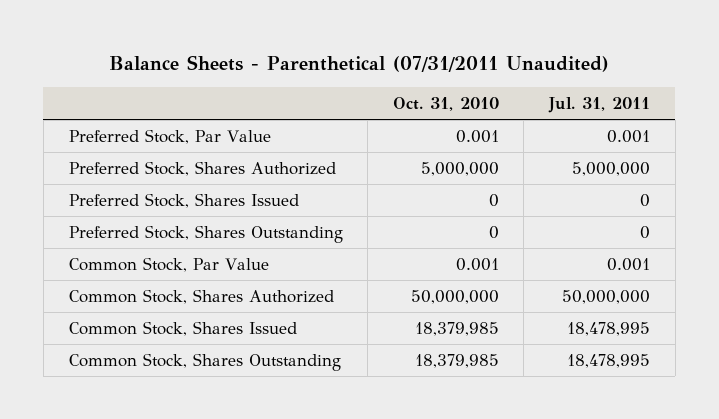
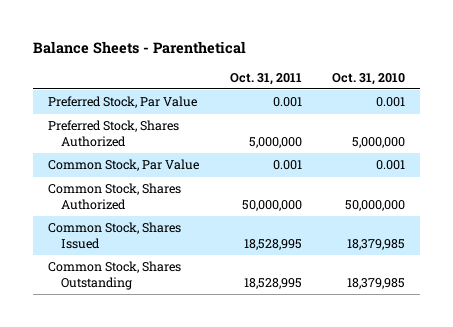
[109,54,610,72] Balance Sheets - Parenthetical (07/31/2011 Unaudited) -> [33,40,247,54] Balance Sheets - Parenthetical
[548,97,651,114] Jul. 31, 2011 -> none
none -> [229,72,302,85] Oct. 31, 2011
[68,193,299,209] Preferred Stock, Shares Issued -> none
[68,225,343,244] Preferred Stock, Shares Outstanding -> none

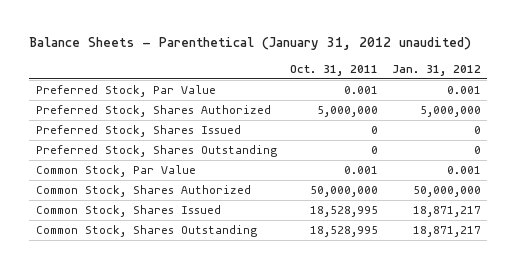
[33,40,247,54] Balance Sheets - Parenthetical -> [29,37,472,51] Balance Sheets - Parenthetical (January 31, 2012 unaudited)
[331,72,405,85] Oct. 31, 2010 -> none
none -> [391,65,481,77] Jan. 31, 2012
none -> [35,124,241,137] Preferred Stock, Shares Issued
none -> [35,144,277,157] Preferred Stock, Shares Outstanding

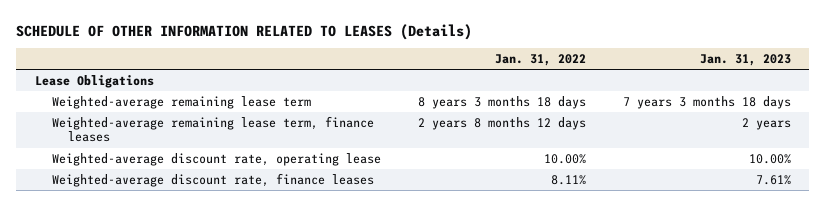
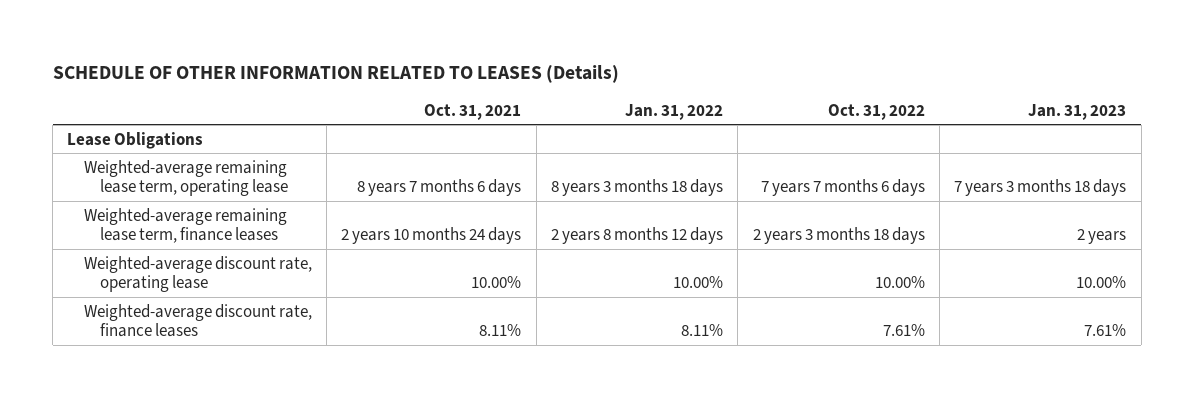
none -> [424,103,522,120] Oct. 31, 2021
none -> [827,103,925,120] Oct. 31, 2022
[51,95,311,109] Weighted-average remaining lease term -> [83,159,288,197] Weighted-average remaining lease term, operating lease

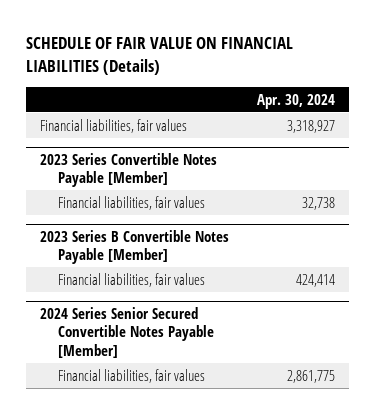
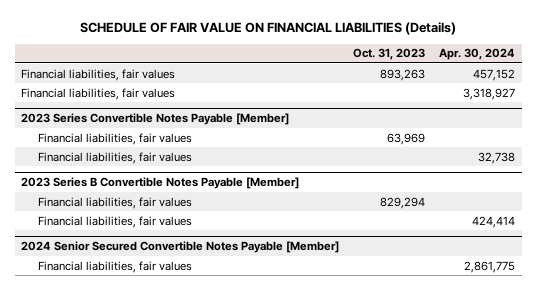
none -> [353,48,426,61] Oct. 31, 2023
none -> [21,68,176,81] Financial liabilities, fair values
none -> [38,132,193,145] Financial liabilities, fair values
none -> [38,196,193,209] Financial liabilities, fair values
[40,306,214,358] 2024 Series Senior Secured Convertible Notes Payable [Member] -> [21,241,340,254] 2024 Senior Secured Convertible Notes Payable [Member]

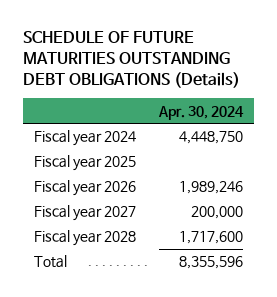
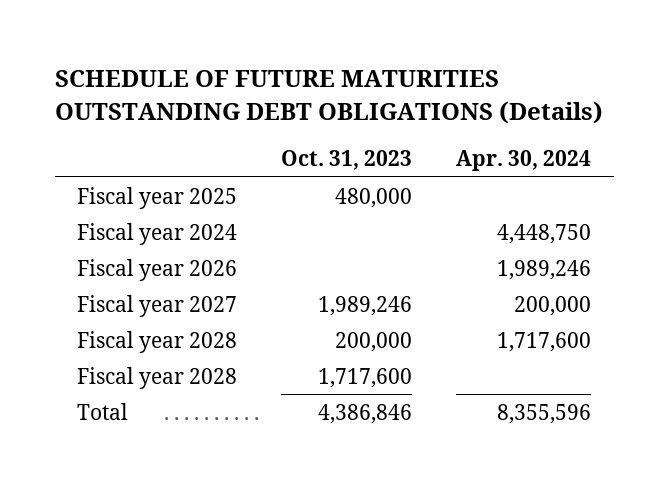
none -> [281,149,413,170] Oct. 31, 2023
[34,130,137,147] Fiscal year 2024 -> [77,222,238,245] Fiscal year 2024
none -> [77,366,238,389] Fiscal year 2028

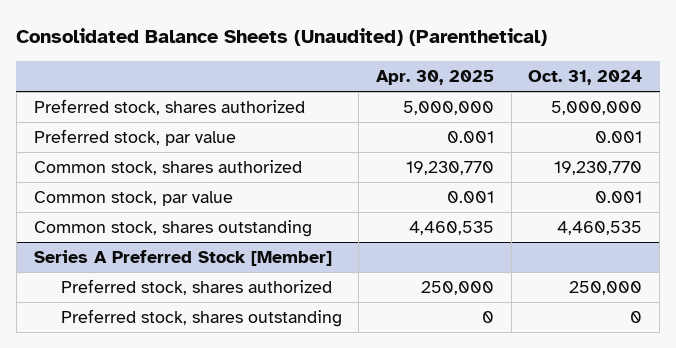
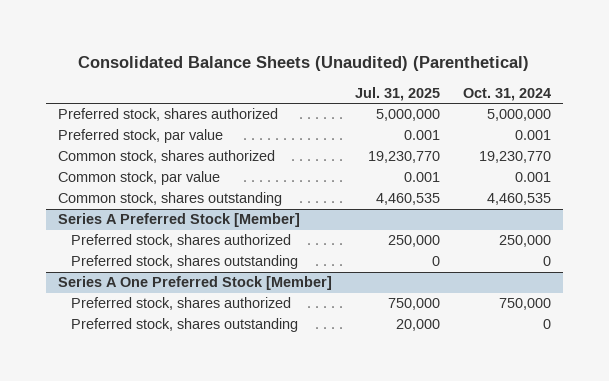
[376,69,495,85] Apr. 30, 2025 -> none
none -> [354,86,440,101] Jul. 31, 2025
none -> [57,276,332,291] Series A One Preferred Stock [Member]
none -> [71,297,292,311] Preferred stock, shares authorized
none -> [71,318,299,333] Preferred stock, shares outstanding

